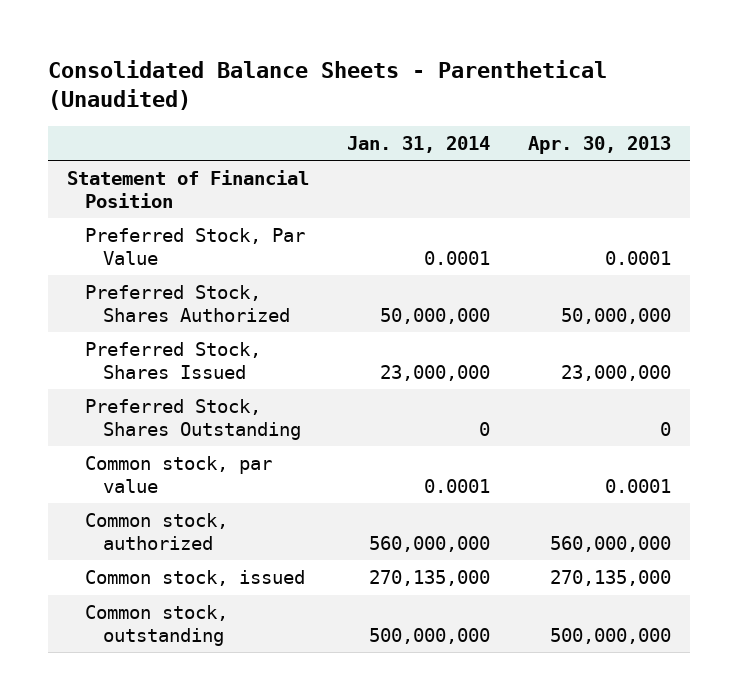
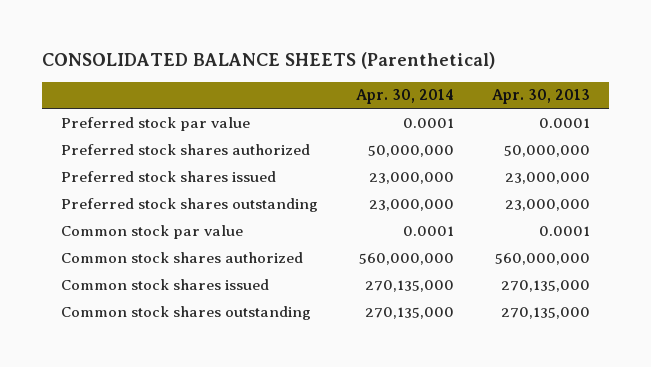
[48,59,608,110] Consolidated Balance Sheets - Parenthetical (Unaudited) -> [42,52,496,70] CONSOLIDATED BALANCE SHEETS (Parenthetical)
[347,135,491,153] Jan. 31, 2014 -> none
none -> [356,89,455,105] Apr. 30, 2014
[67,170,310,208] Statement of Financial Position -> none
[84,228,305,265] Preferred Stock, Par Value -> [61,116,251,131] Preferred stock par value
[84,285,290,322] Preferred Stock, Shares Authorized -> [61,143,311,155] Preferred stock shares authorized
[84,342,261,379] Preferred Stock, Shares Issued -> [61,170,277,182] Preferred stock shares issued
[84,399,301,440] Preferred Stock, Shares Outstanding -> [61,197,319,212] Preferred stock shares outstanding
[660,421,672,436] 0 -> [505,198,591,211] 23,000,000
[84,456,272,493] Common stock, par value -> [61,224,244,239] Common stock par value
[84,513,228,550] Common stock, authorized -> [61,251,304,263] Common stock shares authorized
[84,570,305,587] Common stock, issued -> [61,278,270,290] Common stock shares issued
[84,605,228,646] Common stock, outstanding -> [61,305,312,320] Common stock shares outstanding
[550,627,672,644] 500,000,000 -> [501,306,591,319] 270,135,000

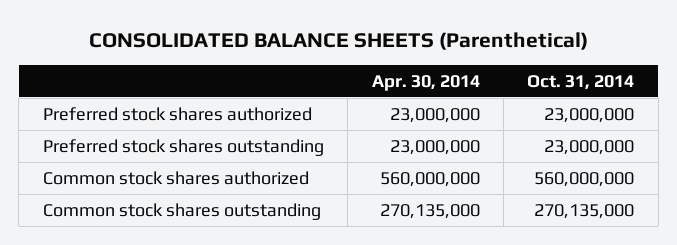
[492,89,591,105] Apr. 30, 2013 -> none
none -> [527,74,635,90] Oct. 31, 2014
[61,116,251,131] Preferred stock par value -> none
[61,170,277,182] Preferred stock shares issued -> none
[368,144,455,157] 50,000,000 -> [389,107,480,123] 23,000,000
[61,224,244,239] Common stock par value -> none
[61,278,270,290] Common stock shares issued -> none

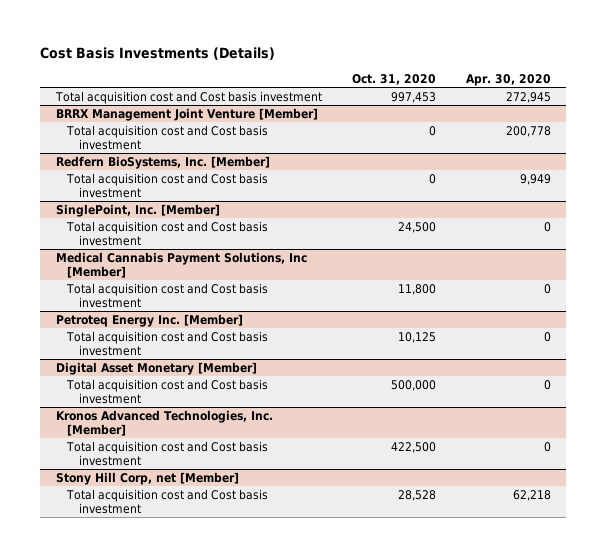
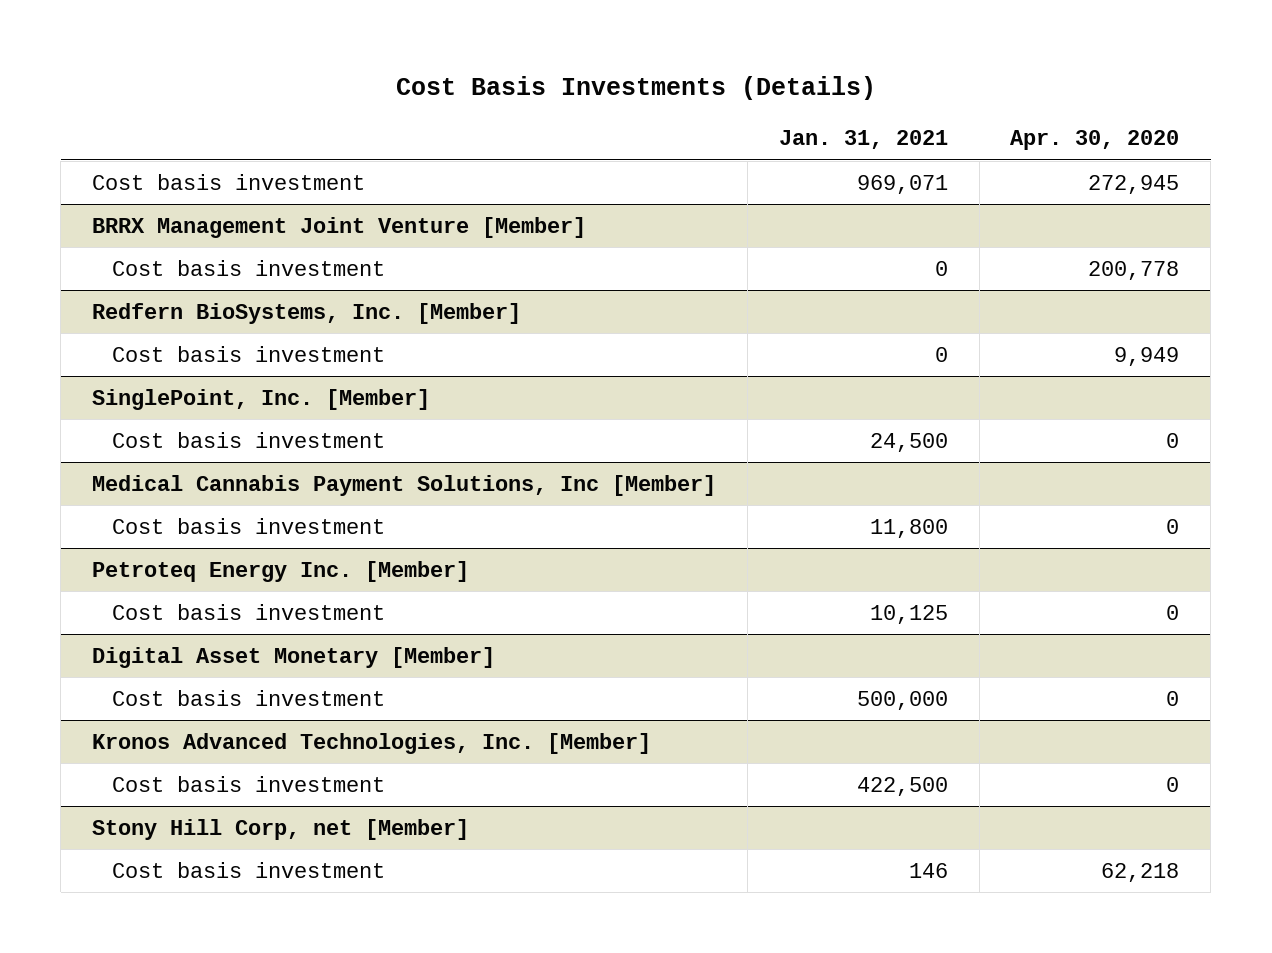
[351,73,436,85] Oct. 31, 2020 -> none
none -> [778,130,948,150] Jan. 31, 2021
[54,90,322,104] Total acquisition cost and Cost basis investment -> [92,173,366,190] Cost basis investment
[66,124,269,150] Total acquisition cost and Cost basis investment -> [112,259,386,276] Cost basis investment
[66,172,269,198] Total acquisition cost and Cost basis investment -> [112,345,386,362] Cost basis investment
[66,220,269,246] Total acquisition cost and Cost basis investment -> [112,431,386,448] Cost basis investment
[66,282,269,308] Total acquisition cost and Cost basis investment -> [112,517,386,534] Cost basis investment
[66,330,269,356] Total acquisition cost and Cost basis investment -> [112,603,386,620] Cost basis investment
[66,378,269,404] Total acquisition cost and Cost basis investment -> [112,689,386,706] Cost basis investment
[66,440,269,466] Total acquisition cost and Cost basis investment -> [112,775,386,792] Cost basis investment
[66,488,269,514] Total acquisition cost and Cost basis investment -> [112,861,386,878] Cost basis investment

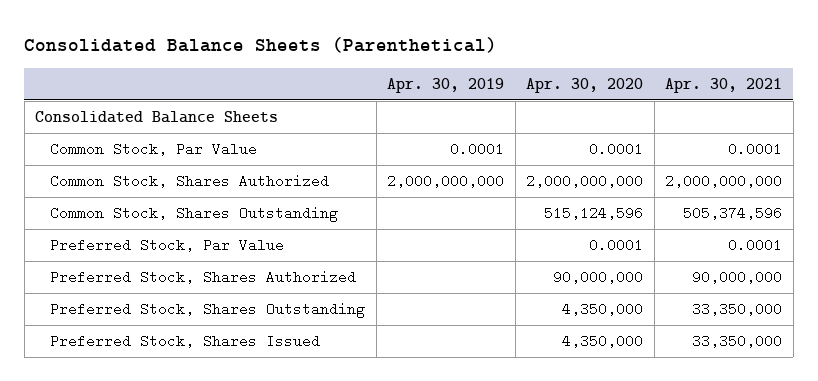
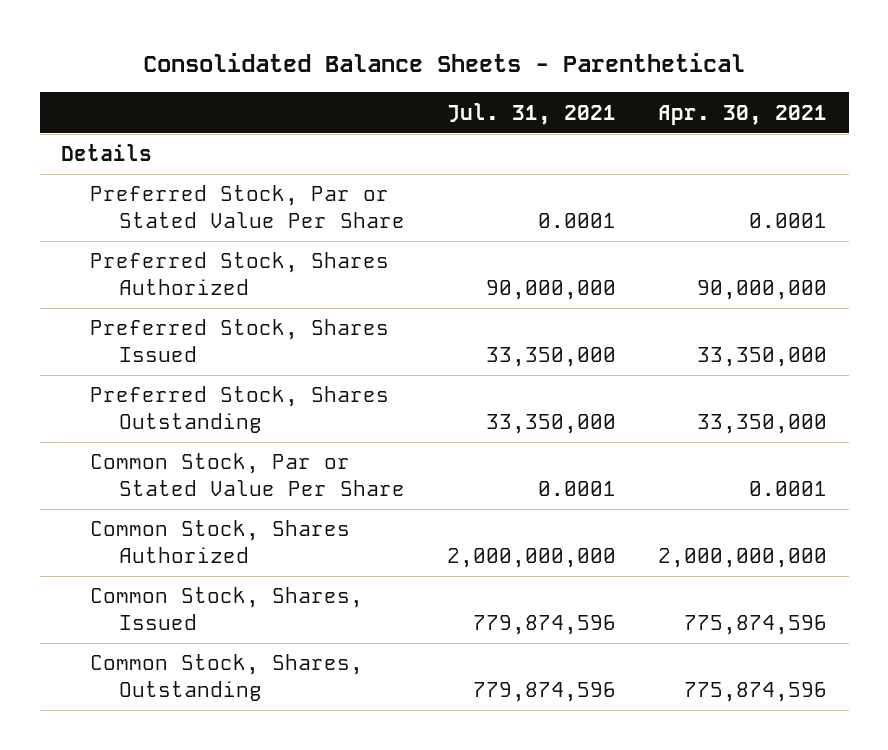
[24,36,498,53] Consolidated Balance Sheets (Parenthetical) -> [143,52,746,72] Consolidated Balance Sheets - Parenthetical
[387,78,505,94] Apr. 30, 2019 -> none
[526,78,644,94] Apr. 30, 2020 -> none
none -> [447,102,617,125] Jul. 31, 2021
[35,111,279,124] Consolidated Balance Sheets -> none
[50,142,258,157] Common Stock, Par Value -> none
[50,206,339,223] Common Stock, Shares Outstanding -> none
none -> [60,144,152,162] Details
[50,238,285,253] Preferred Stock, Par Value -> [89,185,406,228] Preferred Stock, Par or Stated Value Per Share
[50,302,366,319] Preferred Stock, Shares Outstanding -> [89,386,389,433] Preferred Stock, Shares Outstanding
none -> [89,453,406,496] Common Stock, Par or Stated Value Per Share
[50,174,330,189] Common Stock, Shares Authorized -> [89,520,350,563] Common Stock, Shares Authorized
none -> [89,587,363,630] Common Stock, Shares, Issued
none -> [89,654,363,701] Common Stock, Shares, Outstanding

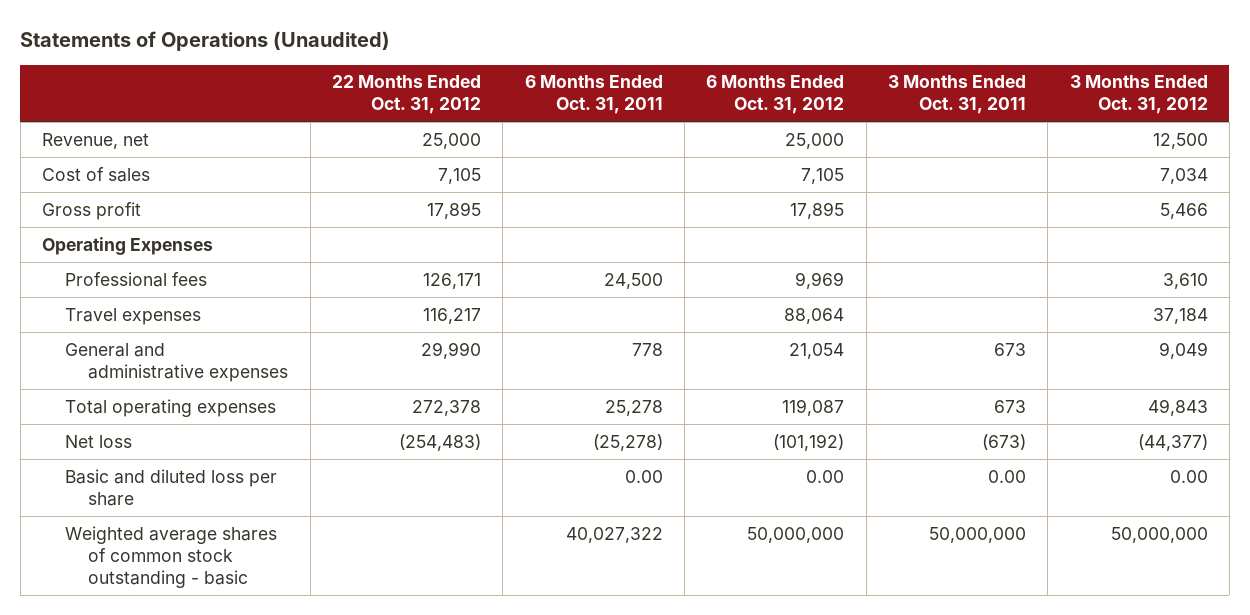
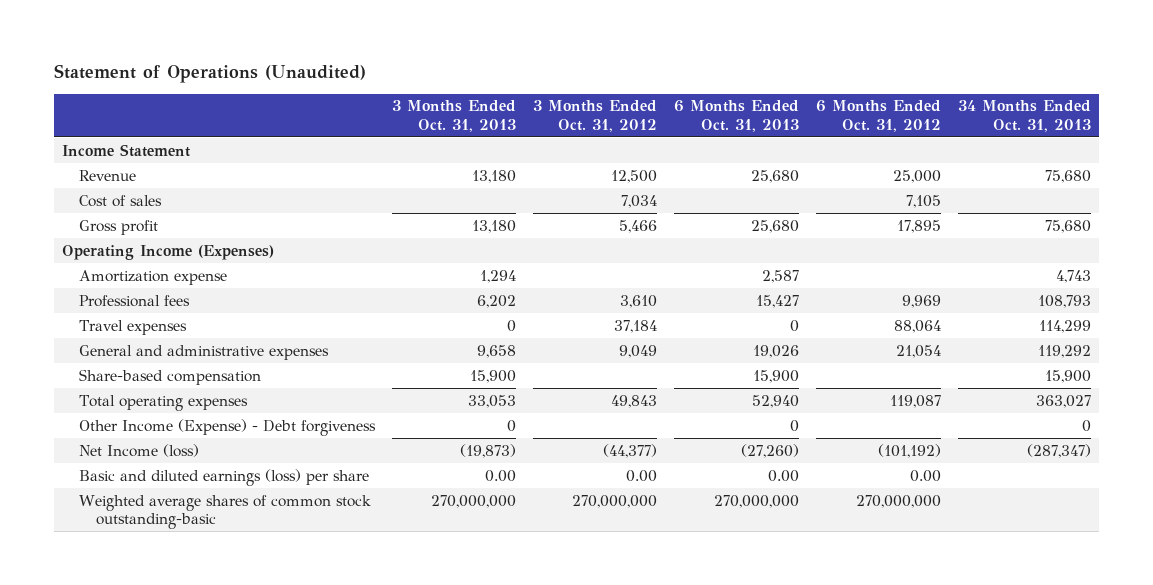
[20,31,391,52] Statements of Operations (Unaudited) -> [53,64,366,84] Statement of Operations (Unaudited)
[331,75,481,115] 22 Months Ended Oct. 31, 2012 -> none
[524,75,663,115] 6 Months Ended Oct. 31, 2011 -> none
[887,75,1026,115] 3 Months Ended Oct. 31, 2011 -> none
none -> [391,100,516,132] 3 Months Ended Oct. 31, 2013
none -> [673,100,799,132] 6 Months Ended Oct. 31, 2013
none -> [957,100,1091,132] 34 Months Ended Oct. 31, 2013
none -> [62,143,191,157] Income Statement
[42,132,150,149] Revenue, net -> [79,169,137,181] Revenue
[42,236,214,255] Operating Expenses -> [62,244,275,260] Operating Income (Expenses)
none -> [79,269,228,285] Amortization expense
none -> [79,368,262,385] Share-based compensation
none -> [79,418,377,436] Other Income (Expense) - Debt forgiveness
[65,434,133,448] Net loss -> [79,443,200,457] Net Income (loss)
[65,468,278,506] Basic and diluted loss per share -> [79,468,370,486] Basic and diluted earnings (loss) per share
[65,525,278,589] Weighted average shares of common stock outstanding - basic -> [79,494,372,530] Weighted average shares of common stock outstanding-basic
[747,526,845,543] 50,000,000 -> [855,494,941,508] 270,000,000
[1110,526,1208,543] 50,000,000 -> [571,494,657,508] 270,000,000

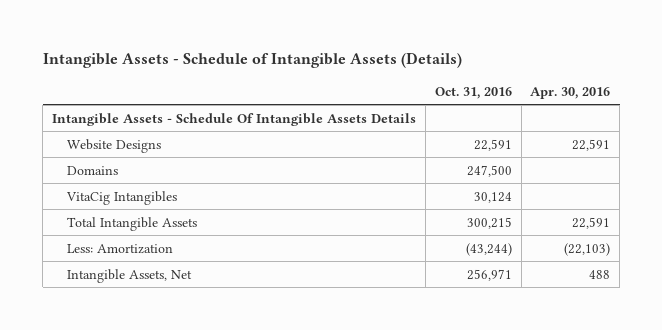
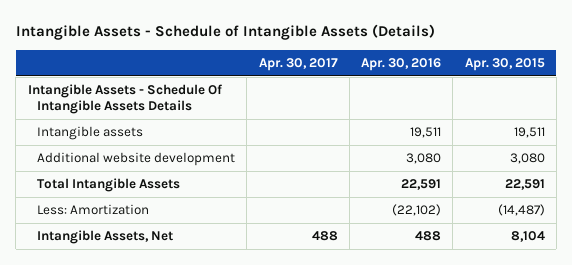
[434,86,512,99] Oct. 31, 2016 -> none
none -> [258,57,338,71] Apr. 30, 2017
none -> [464,57,545,71] Apr. 30, 2015
[67,165,119,175] Domains -> none
[66,190,178,205] VitaCig Intangibles -> none
none -> [36,126,143,141] Intangible assets
[67,138,162,153] Website Designs -> [36,152,235,167] Additional website development
[572,138,611,151] 22,591 -> [406,153,442,165] 3,080
[564,242,611,256] (22,103) -> [392,204,442,217] (22,102)

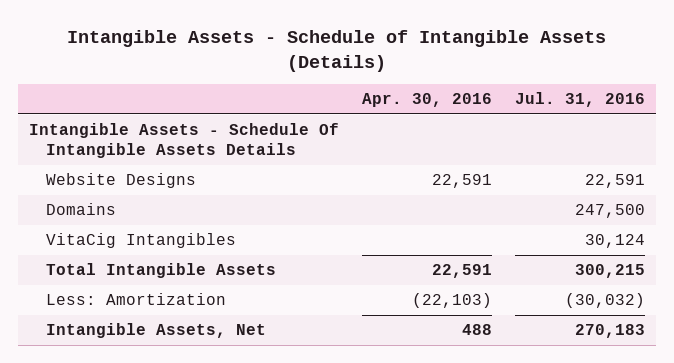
[258,57,338,71] Apr. 30, 2017 -> none
[464,57,545,71] Apr. 30, 2015 -> none
none -> [514,92,645,108] Jul. 31, 2016
[36,126,143,141] Intangible assets -> none
[36,152,235,167] Additional website development -> [45,173,196,189] Website Designs
[406,153,442,165] 3,080 -> [431,174,492,189] 22,591
none -> [45,203,116,216] Domains
none -> [45,233,236,249] VitaCig Intangibles
[392,204,442,217] (22,102) -> [411,293,492,309] (22,103)

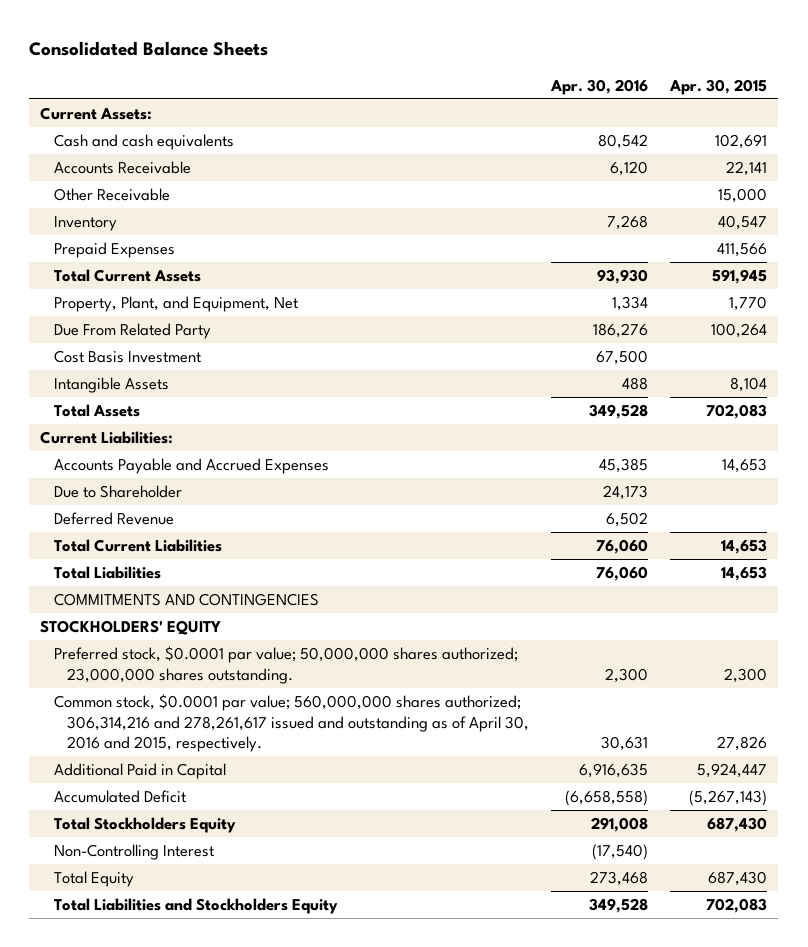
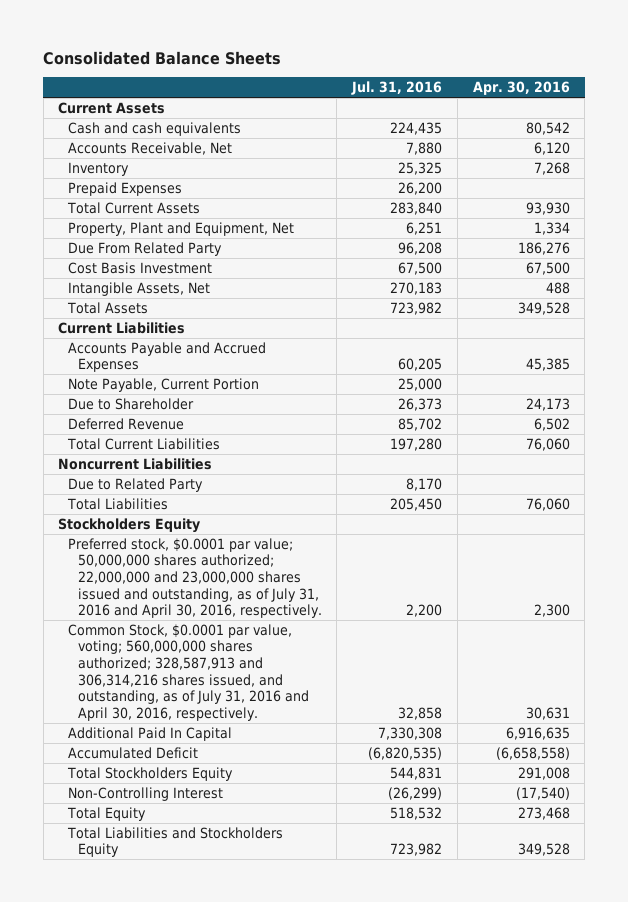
[669,78,768,95] Apr. 30, 2015 -> none
none -> [351,80,443,95] Jul. 31, 2016
[40,106,153,120] Current Assets: -> [58,101,166,114] Current Assets
[53,187,170,201] Other Receivable -> none
[53,160,191,174] Accounts Receivable -> [68,141,233,155] Accounts Receivable, Net
[53,295,298,312] Property, Plant, and Equipment, Net -> [68,221,295,236] Property, Plant and Equipment, Net
[53,376,169,393] Intangible Assets -> [68,281,211,296] Intangible Assets, Net
[40,430,174,444] Current Liabilities: -> [58,321,186,334] Current Liabilities
none -> [68,377,260,392] Note Payable, Current Portion
none -> [58,457,213,470] Noncurrent Liabilities
none -> [68,477,204,492] Due to Related Party
[53,592,319,606] COMMITMENTS AND CONTINGENCIES -> none
[40,619,222,635] STOCKHOLDERS' EQUITY -> [58,517,201,533] Stockholders Equity
[53,645,518,684] Preferred stock, $0.0001 par value; 50,000,000 shares authorized; 23,000,000 shares outstanding. -> [68,537,322,619] Preferred stock, $0.0001 par value; 50,000,000 shares authorized; 22,000,000 and 23,000,000 shares issued and outstanding, as of July 31, 2016 and April 30, 2016, respectively.
[53,693,530,753] Common stock, $0.0001 par value; 560,000,000 shares authorized; 306,314,216 and 278,261,617 issued and outstanding as of April 30, 2016 and 2015, respectively. -> [68,623,309,721] Common Stock, $0.0001 par value, voting; 560,000,000 shares authorized; 328,587,913 and 306,314,216 shares issued, and outstanding, as of July 31, 2016 and April 30, 2016, respectively.
[53,762,226,779] Additional Paid in Capital -> [68,726,233,741] Additional Paid In Capital

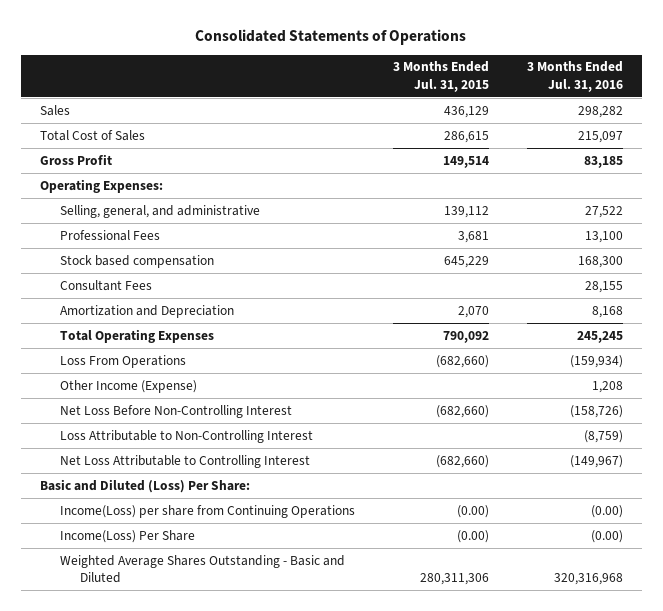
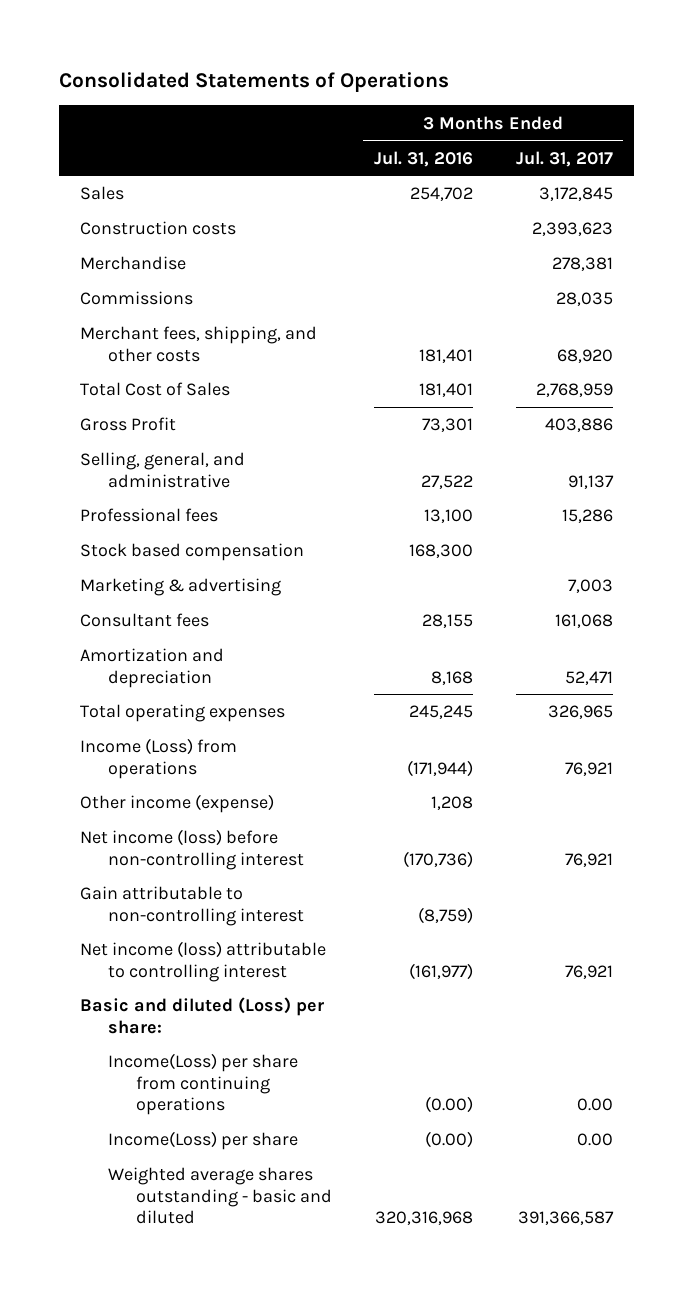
[392,61,489,92] 3 Months Ended Jul. 31, 2015 -> none
none -> [515,150,613,167] Jul. 31, 2017
[39,178,163,193] Operating Expenses: -> none
[577,105,623,118] 298,282 -> [410,187,474,202] 254,702
none -> [80,221,237,236] Construction costs
none -> [80,256,187,271] Merchandise
none -> [80,291,194,306] Commissions
none -> [80,326,318,362] Merchant fees, shipping, and other costs
[577,130,623,143] 215,097 -> [419,383,474,398] 181,401
[583,155,623,168] 83,185 -> [422,418,474,433] 73,301
[59,229,160,241] Professional Fees -> [80,508,219,523] Professional fees
none -> [80,578,282,597] Marketing & advertising
[59,279,152,291] Consultant Fees -> [80,613,210,628] Consultant fees
[59,304,234,318] Amortization and Depreciation -> [80,648,225,688] Amortization and depreciation
[59,328,214,343] Total Operating Expenses -> [80,704,286,723] Total operating expenses
[59,354,186,368] Loss From Operations -> [80,738,238,779] Income (Loss) from operations
[569,354,623,368] (159,934) -> [407,759,474,777] (171,944)
[59,379,197,393] Other Income (Expense) -> [80,794,275,814] Other income (expense)
[59,404,292,418] Net Loss Before Non-Controlling Interest -> [80,829,304,870] Net income (loss) before non-controlling interest
[569,404,623,418] (158,726) -> [403,850,474,868] (170,736)
[59,429,313,443] Loss Attributable to Non-Controlling Interest -> [80,886,304,926] Gain attributable to non-controlling interest
[59,454,310,468] Net Loss Attributable to Controlling Interest -> [80,941,327,982] Net income (loss) attributable to controlling interest
[569,454,623,468] (149,967) -> [409,962,474,980] (161,977)
[39,478,250,493] Basic and Diluted (Loss) Per Share: -> [80,997,325,1034] Basic and diluted (Loss) per share:
[59,504,355,518] Income(Loss) per share from Continuing Operations -> [107,1053,298,1115] Income(Loss) per share from continuing operations
[59,529,195,543] Income(Loss) Per Share -> [107,1131,298,1151] Income(Loss) per share
[59,554,345,584] Weighted Average Shares Outstanding - Basic and Diluted -> [107,1167,332,1224] Weighted average shares outstanding - basic and diluted

